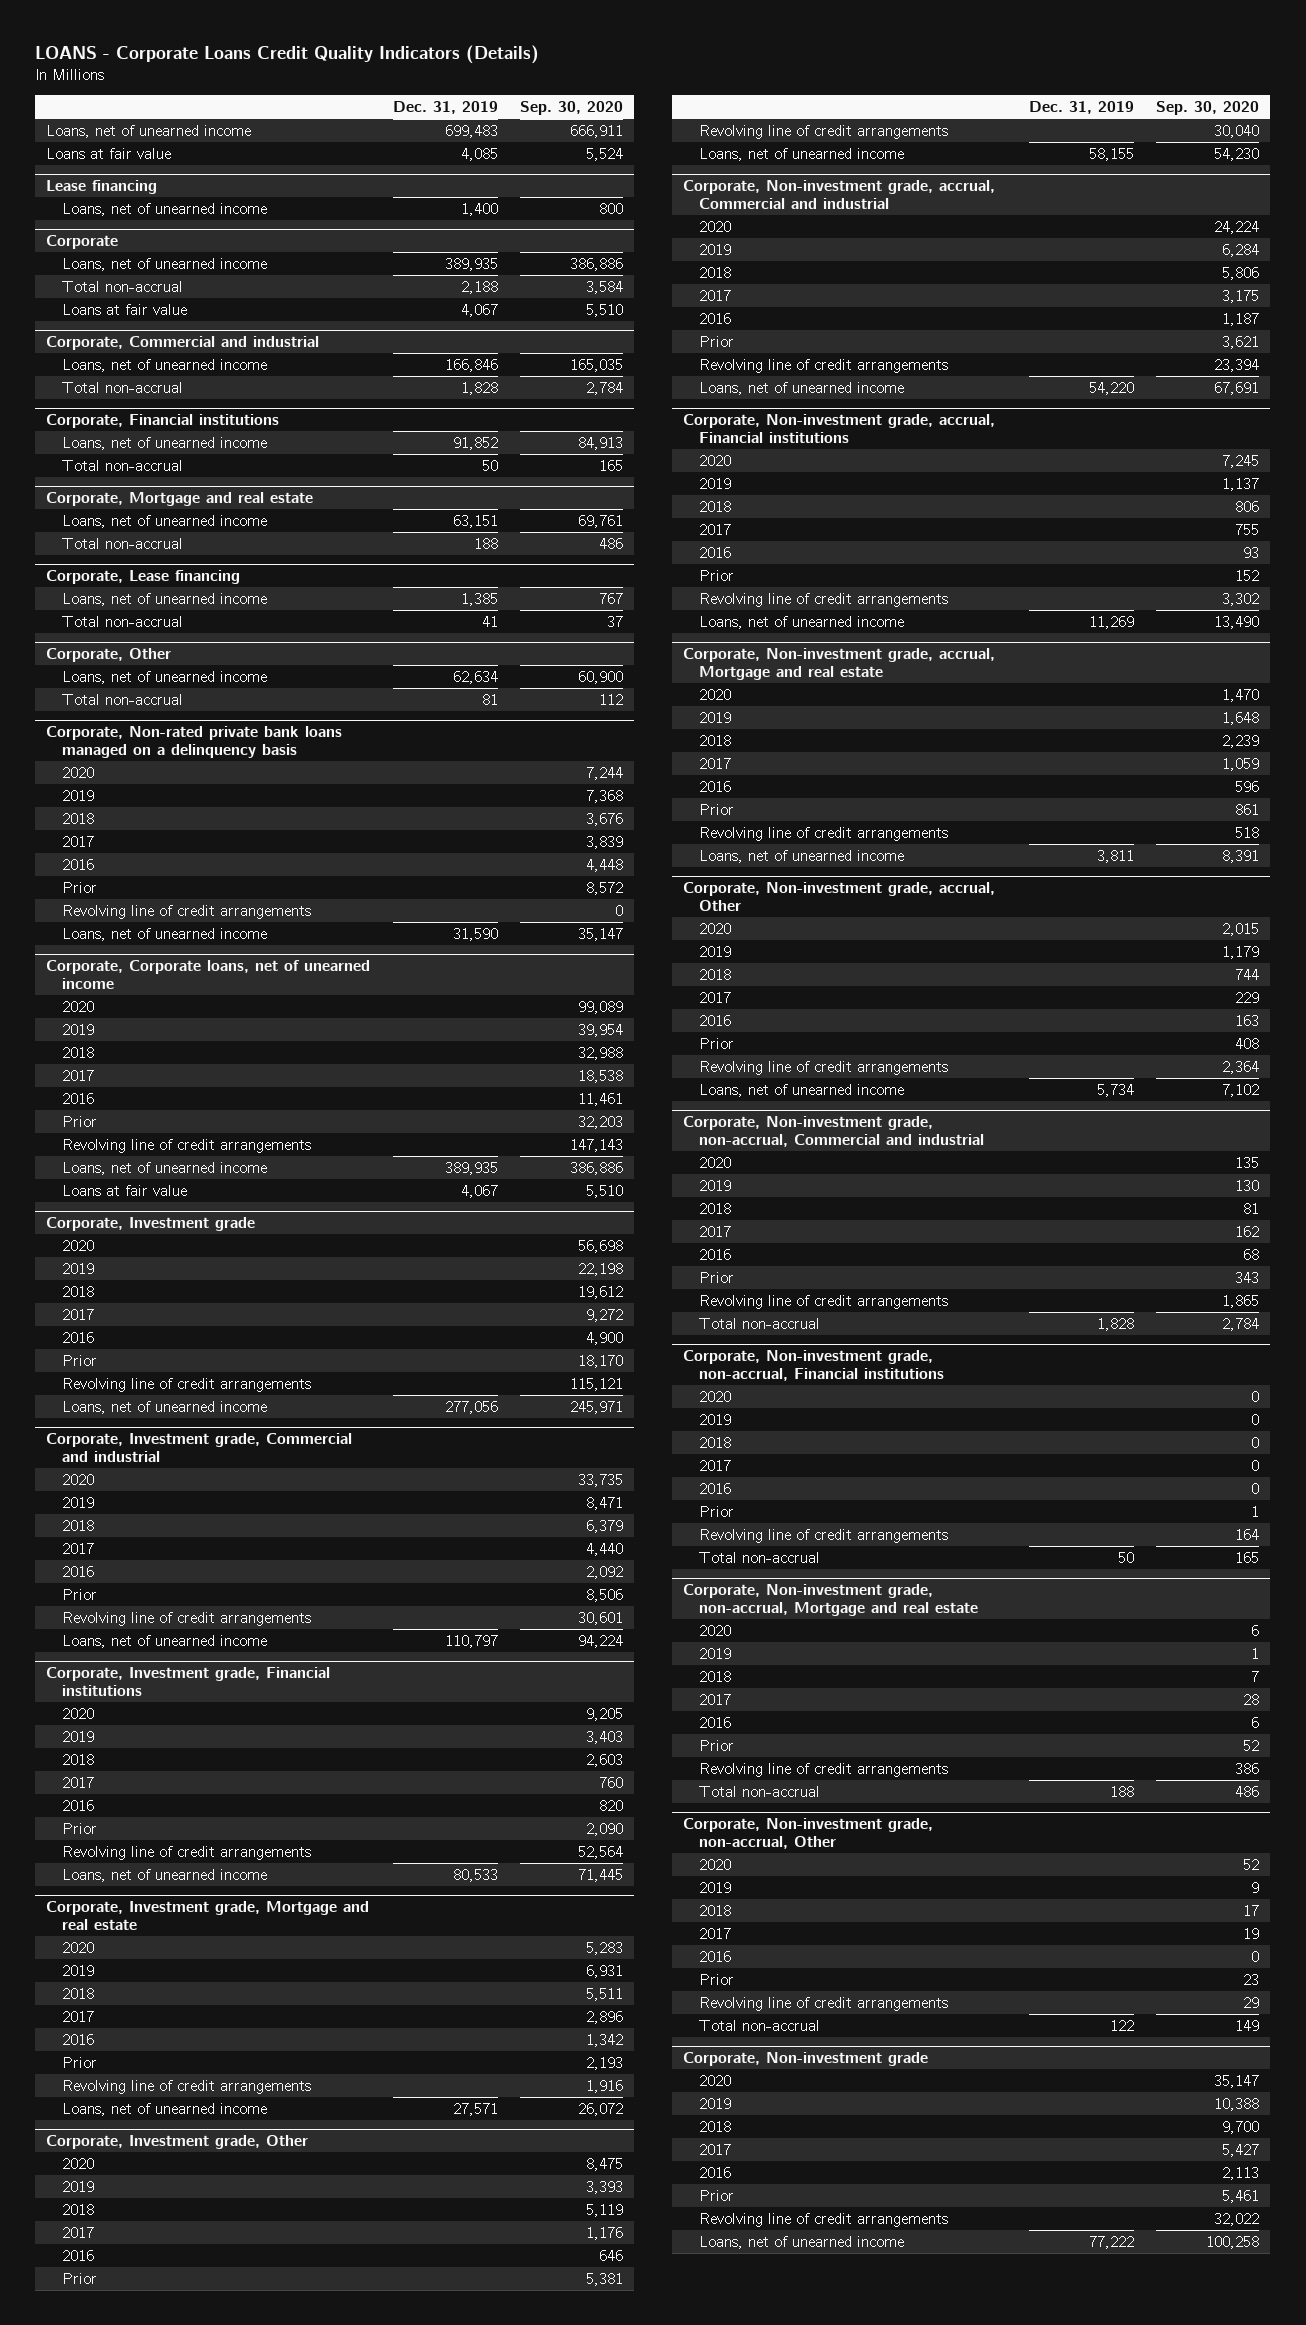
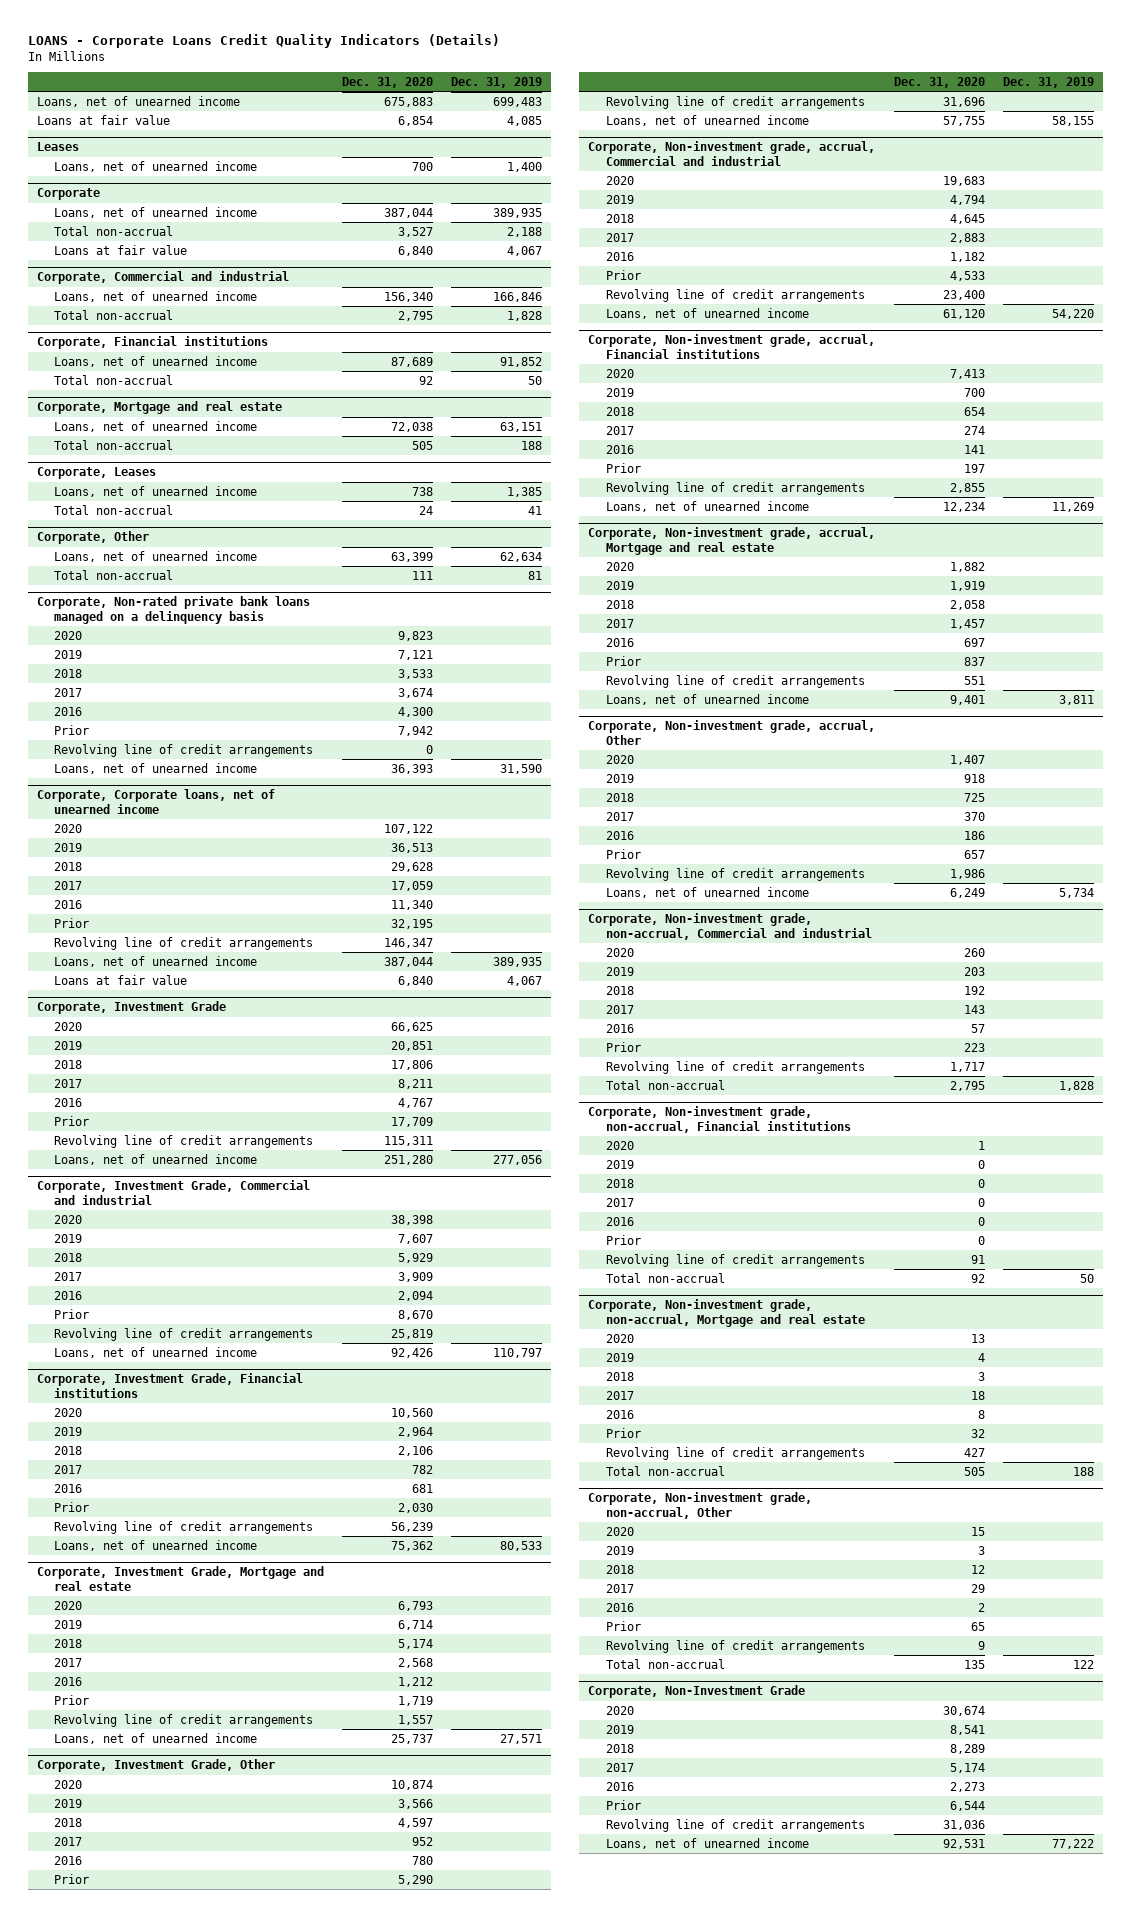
[519,100,623,115] Sep. 30, 2020 -> none
none -> [341,76,433,88] Dec. 31, 2020
[46,179,158,194] Lease financing -> [36,142,79,152] Leases
[46,569,241,584] Corporate, Lease financing -> [36,467,156,480] Corporate, Leases
[46,1216,256,1231] Corporate, Investment grade -> [36,1001,226,1015] Corporate, Investment Grade
[46,1432,353,1462] Corporate, Investment grade, Commercial and industrial -> [36,1180,310,1205] Corporate, Investment Grade, Commercial and industrial
[46,1666,331,1696] Corporate, Investment grade, Financial institutions -> [36,1373,303,1398] Corporate, Investment Grade, Financial institutions
[46,1900,370,1930] Corporate, Investment grade, Mortgage and real estate -> [36,1566,324,1591] Corporate, Investment Grade, Mortgage and real estate
[46,2134,309,2149] Corporate, Investment grade, Other -> [36,1759,275,1773] Corporate, Investment Grade, Other
[682,2051,928,2066] Corporate, Non-investment grade -> [588,1685,806,1699] Corporate, Non-Investment Grade

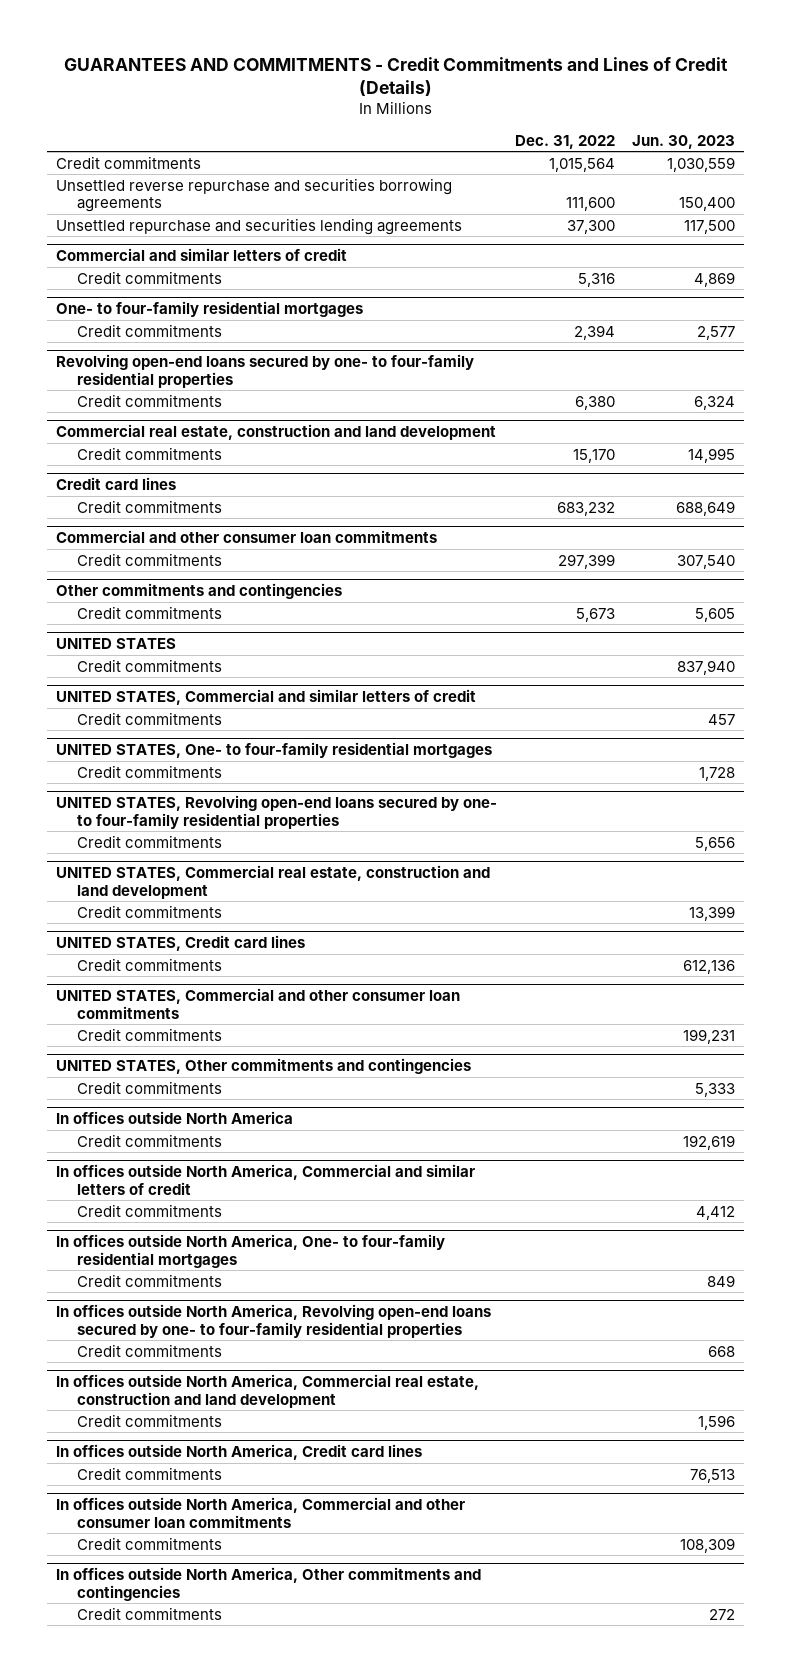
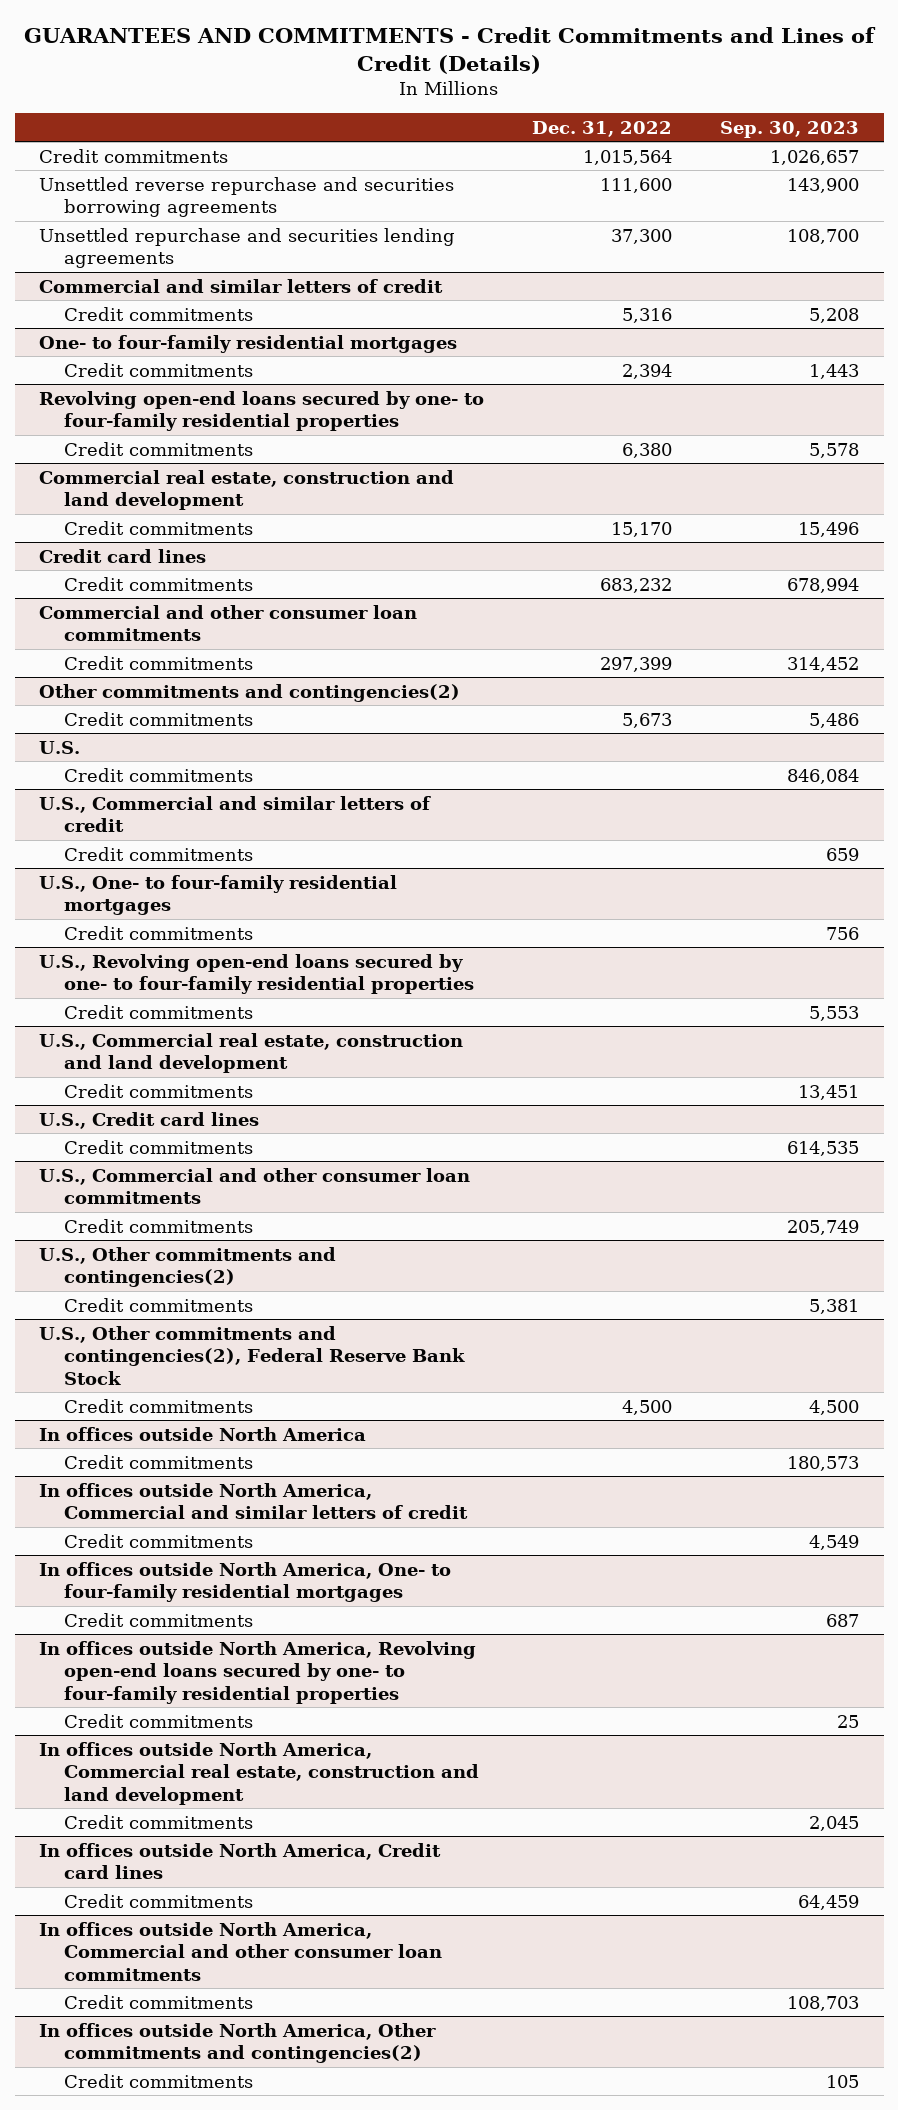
[632,134,736,149] Jun. 30, 2023 -> none
none -> [720,120,860,138] Sep. 30, 2023
[55,583,342,600] Other commitments and contingencies -> [38,683,460,702] Other commitments and contingencies(2)
[55,638,176,650] UNITED STATES -> [38,740,80,754] U.S.
[55,689,476,706] UNITED STATES, Commercial and similar letters of credit -> [38,795,431,833] U.S., Commercial and similar letters of credit
[55,742,492,759] UNITED STATES, One- to four-family residential mortgages -> [38,874,397,916] U.S., One- to four-family residential mortgages
[55,795,497,829] UNITED STATES, Revolving open-end loans secured by one- to four-family residential properties -> [38,953,474,995] U.S., Revolving open-end loans secured by one- to four-family residential properties
[55,865,490,899] UNITED STATES, Commercial real estate, construction and land development -> [38,1032,463,1074] U.S., Commercial real estate, construction and land development
[55,935,305,952] UNITED STATES, Credit card lines -> none
[76,957,222,971] Credit commitments -> none
none -> [38,1111,259,1129] U.S., Credit card lines
none -> [63,1139,253,1154] Credit commitments
[55,988,460,1019] UNITED STATES, Commercial and other consumer loan commitments -> [38,1167,470,1205] U.S., Commercial and other consumer loan commitments
[55,1058,471,1075] UNITED STATES, Other commitments and contingencies -> none
[76,1080,222,1094] Credit commitments -> none
none -> [38,1246,336,1288] U.S., Other commitments and contingencies(2)
none -> [63,1297,253,1312] Credit commitments
none -> [38,1325,465,1386] U.S., Other commitments and contingencies(2), Federal Reserve Bank Stock
none -> [63,1398,253,1413] Credit commitments
[55,1567,481,1601] In offices outside North America, Other commitments and contingencies -> [38,2022,436,2064] In offices outside North America, Other commitments and contingencies(2)

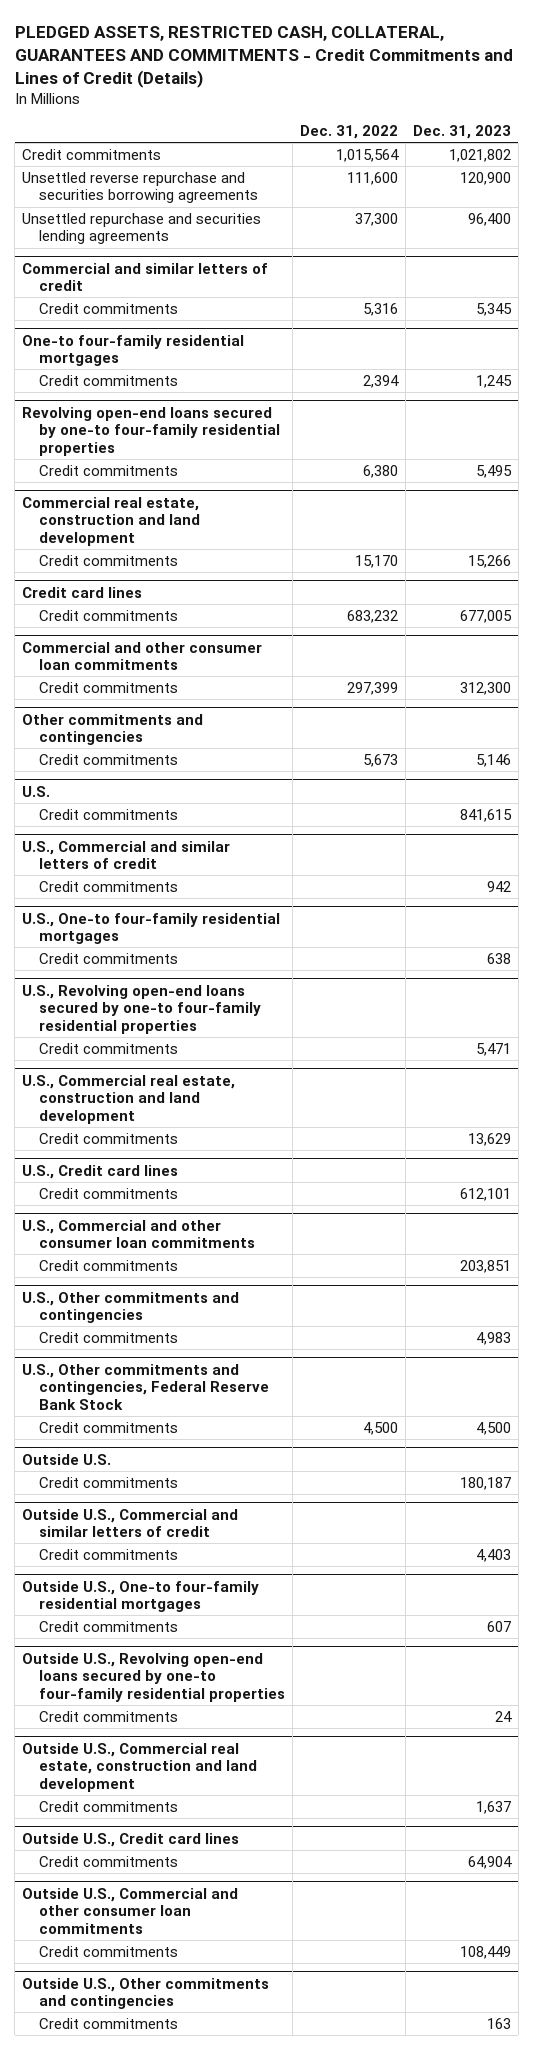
[24,26,877,74] GUARANTEES AND COMMITMENTS - Credit Commitments and Lines of Credit (Details) -> [14,25,513,89] PLEDGED ASSETS, RESTRICTED CASH, COLLATERAL, GUARANTEES AND COMMITMENTS - Credit Commitments and Lines of Credit (Details)
[720,120,860,138] Sep. 30, 2023 -> none
none -> [412,124,511,139] Dec. 31, 2023
[38,334,457,353] One- to four-family residential mortgages -> [22,334,245,367] One-to four-family residential mortgages
[38,390,484,432] Revolving open-end loans secured by one- to four-family residential properties -> [22,406,280,457] Revolving open-end loans secured by one-to four-family residential properties
[38,683,460,702] Other commitments and contingencies(2) -> [22,713,204,746] Other commitments and contingencies
[38,874,397,916] U.S., One- to four-family residential mortgages -> [22,912,281,945] U.S., One-to four-family residential mortgages
[38,953,474,995] U.S., Revolving open-end loans secured by one- to four-family residential properties -> [22,984,261,1035] U.S., Revolving open-end loans secured by one-to four-family residential properties
[38,1246,336,1288] U.S., Other commitments and contingencies(2) -> [22,1291,240,1324] U.S., Other commitments and contingencies
[38,1325,465,1386] U.S., Other commitments and contingencies(2), Federal Reserve Bank Stock -> [22,1363,269,1411] U.S., Other commitments and contingencies, Federal Reserve Bank Stock
[38,1426,366,1441] In offices outside North America -> none
[63,1454,253,1469] Credit commitments -> none
none -> [22,1453,112,1465] Outside U.S.
none -> [38,1476,178,1488] Credit commitments
[38,1482,468,1520] In offices outside North America, Commercial and similar letters of credit -> [22,1508,239,1538] Outside U.S., Commercial and similar letters of credit
[38,1561,451,1603] In offices outside North America, One- to four-family residential mortgages -> [22,1580,260,1613] Outside U.S., One-to four-family residential mortgages
[38,1640,476,1705] In offices outside North America, Revolving open-end loans secured by one- to four-family residential properties -> [22,1652,285,1703] Outside U.S., Revolving open-end loans secured by one-to four-family residential properties
[38,1741,479,1806] In offices outside North America, Commercial real estate, construction and land development -> [22,1742,257,1793] Outside U.S., Commercial real estate, construction and land development
[38,1842,441,1880] In offices outside North America, Credit card lines -> none
[63,1893,253,1908] Credit commitments -> none
none -> [22,1832,240,1847] Outside U.S., Credit card lines
none -> [38,1855,178,1867] Credit commitments
[38,1921,442,1982] In offices outside North America, Commercial and other consumer loan commitments -> [22,1887,239,1935] Outside U.S., Commercial and other consumer loan commitments
[38,2022,436,2064] In offices outside North America, Other commitments and contingencies(2) -> none
[63,2073,253,2088] Credit commitments -> none
none -> [22,1977,270,2010] Outside U.S., Other commitments and contingencies
none -> [38,2017,178,2029] Credit commitments

